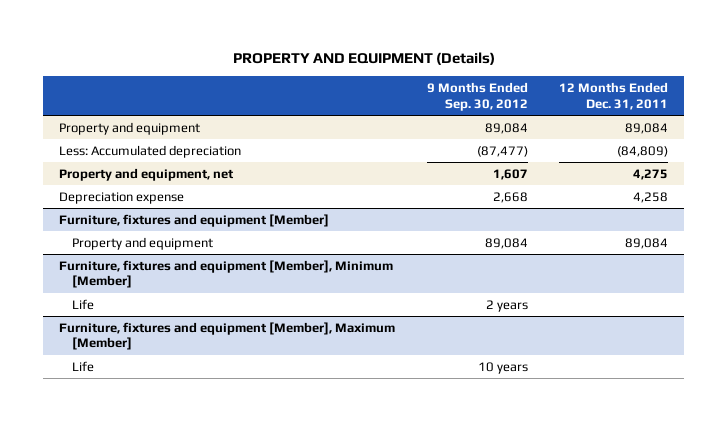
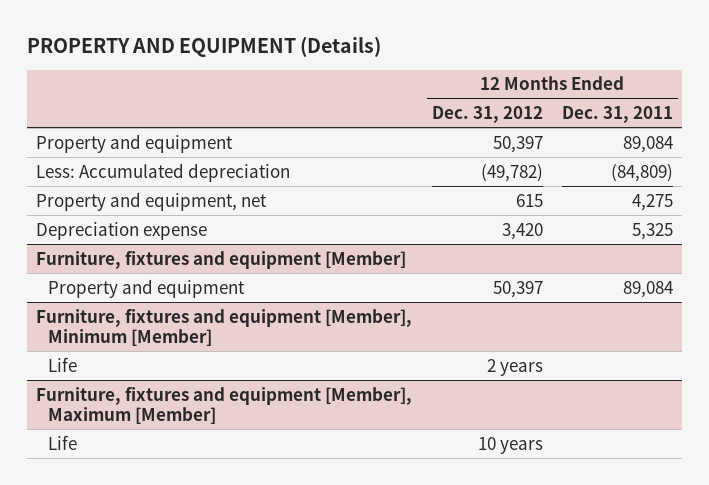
[426,81,528,111] 9 Months Ended Sep. 30, 2012 -> none
none -> [431,106,543,124] Dec. 31, 2012
[633,191,669,203] 4,258 -> [631,222,673,240] 5,325

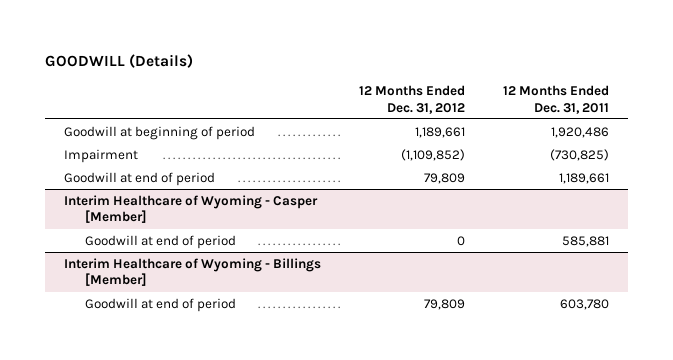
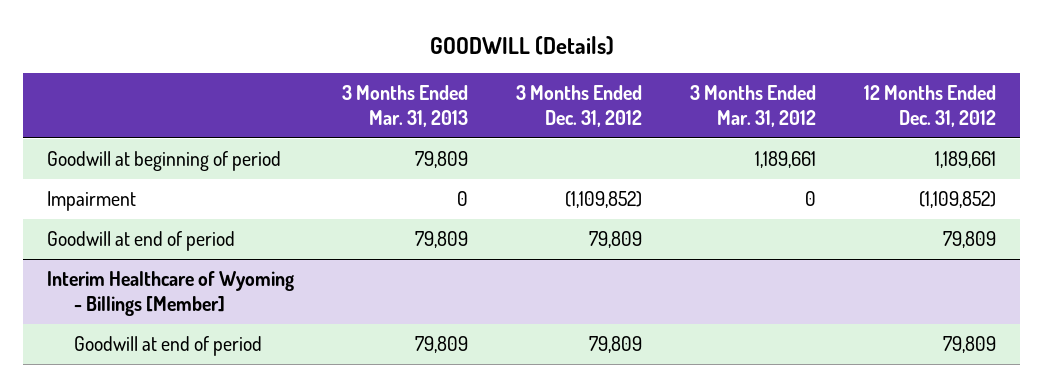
[502,85,609,114] 12 Months Ended Dec. 31, 2011 -> none
none -> [342,85,469,127] 3 Months Ended Mar. 31, 2013
none -> [516,85,643,127] 3 Months Ended Dec. 31, 2012
none -> [690,85,817,127] 3 Months Ended Mar. 31, 2012
[64,194,319,224] Interim Healthcare of Wyoming - Casper [Member] -> none
[84,234,236,249] Goodwill at end of period -> none

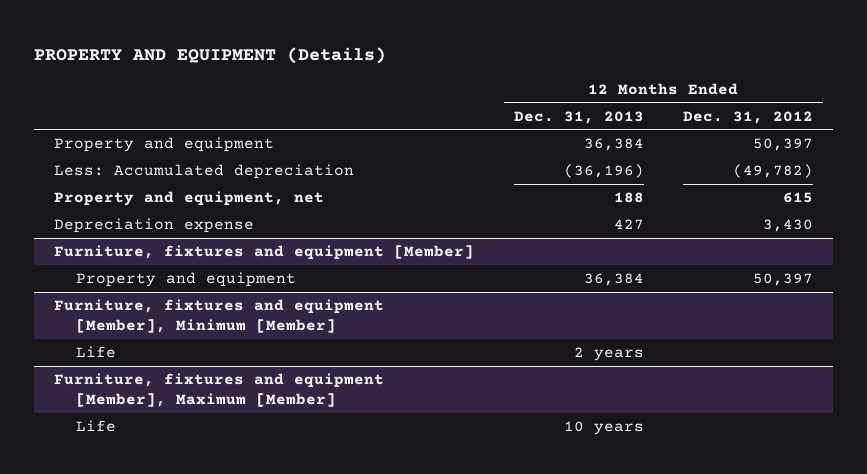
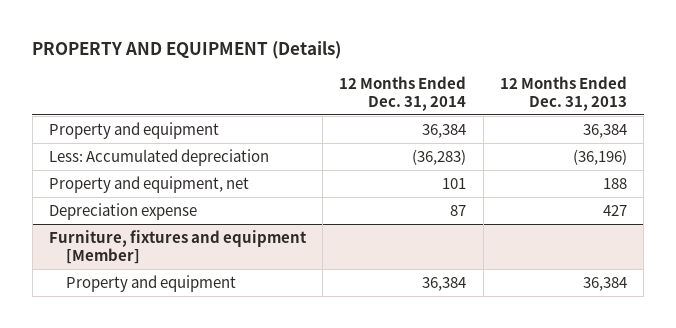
[683,110,814,124] Dec. 31, 2012 -> none
none -> [339,75,467,111] 12 Months Ended Dec. 31, 2014
[54,299,385,334] Furniture, fixtures and equipment [Member], Minimum [Member] -> none
[76,346,117,359] Life -> none
[54,373,385,408] Furniture, fixtures and equipment [Member], Maximum [Member] -> none
[76,420,117,433] Life -> none

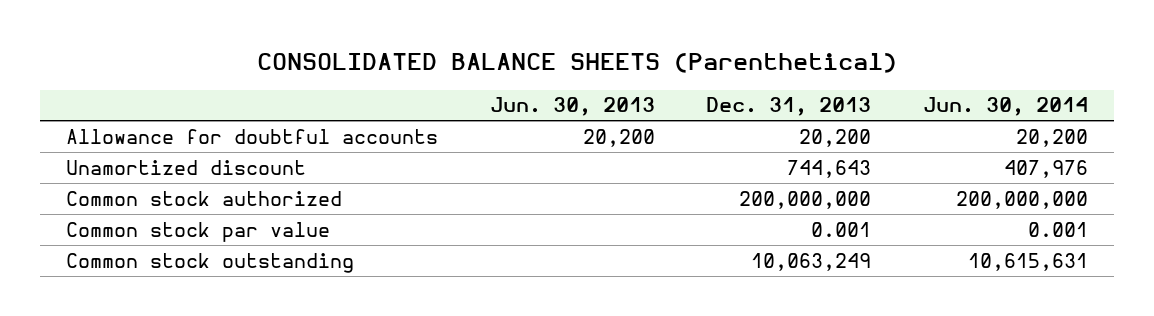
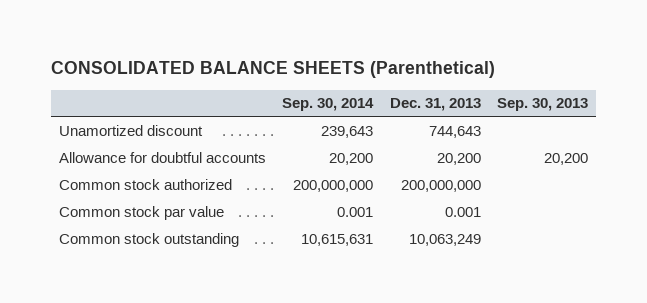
[489,97,655,117] Jun. 30, 2013 -> none
[922,97,1088,117] Jun. 30, 2014 -> none
none -> [282,98,375,112] Sep. 30, 2014
none -> [497,98,589,112] Sep. 30, 2013
[65,128,438,144] Allowance for doubtful accounts -> [59,151,267,163] Allowance for doubtful accounts

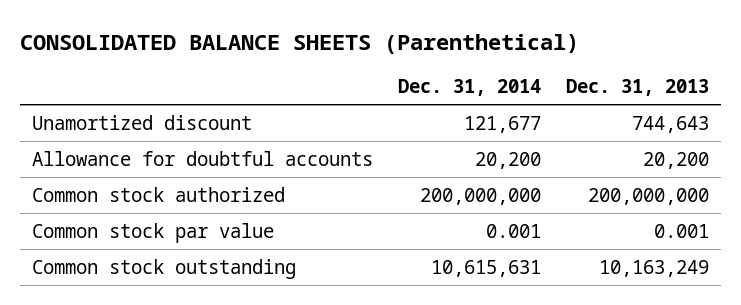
[282,98,375,112] Sep. 30, 2014 -> none
[497,98,589,112] Sep. 30, 2013 -> none
none -> [398,79,542,97] Dec. 31, 2014
[408,233,481,246] 10,063,249 -> [598,259,709,277] 10,163,249

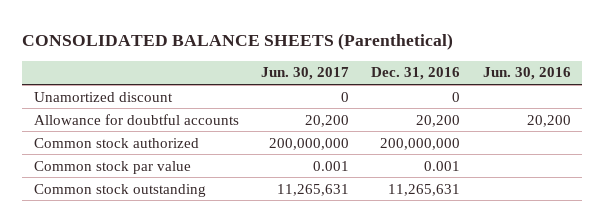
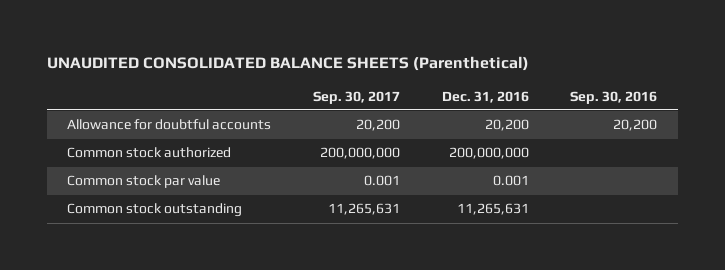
[22,32,454,50] CONSOLIDATED BALANCE SHEETS (Parenthetical) -> [46,56,529,72] UNAUDITED CONSOLIDATED BALANCE SHEETS (Parenthetical)
[260,67,349,81] Jun. 30, 2017 -> none
[482,67,571,81] Jun. 30, 2016 -> none
none -> [313,90,401,104] Sep. 30, 2017
none -> [570,90,658,104] Sep. 30, 2016
[33,91,173,102] Unamortized discount -> none

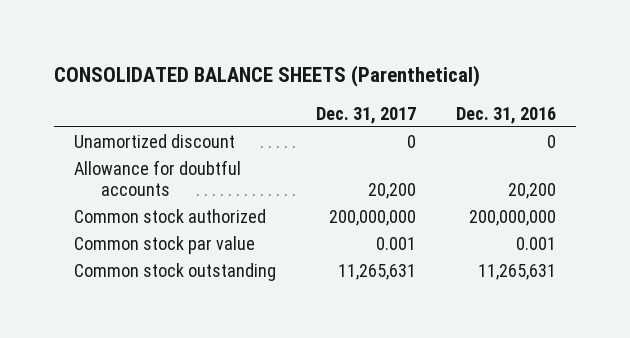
[46,56,529,72] UNAUDITED CONSOLIDATED BALANCE SHEETS (Parenthetical) -> [54,64,481,87] CONSOLIDATED BALANCE SHEETS (Parenthetical)
[313,90,401,104] Sep. 30, 2017 -> none
[570,90,658,104] Sep. 30, 2016 -> none
none -> [316,106,417,124] Dec. 31, 2017
none -> [74,133,236,148] Unamortized discount

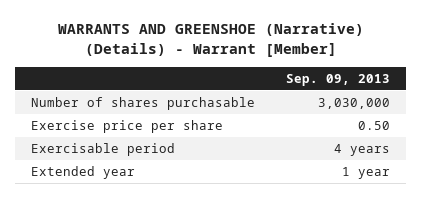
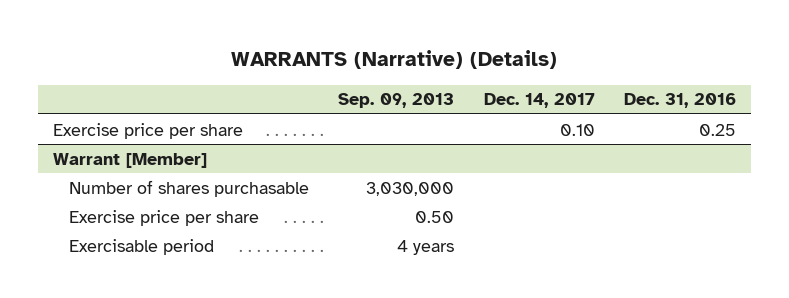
[57,23,364,58] WARRANTS AND GREENSHOE (Narrative) (Details) - Warrant [Member] -> [231,50,558,70] WARRANTS (Narrative) (Details)
none -> [483,93,595,109] Dec. 14, 2017
none -> [624,93,737,109] Dec. 31, 2016
none -> [52,122,243,139] Exercise price per share
none -> [52,152,207,168] Warrant [Member]
[30,166,135,180] Extended year -> none

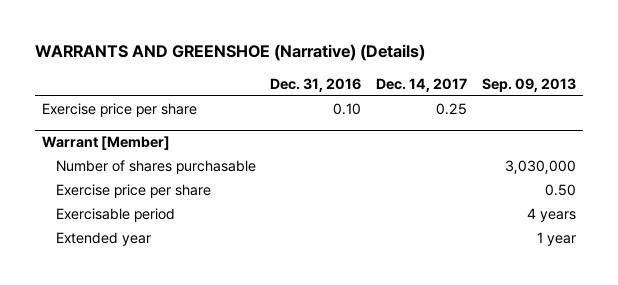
[231,50,558,70] WARRANTS (Narrative) (Details) -> [34,44,425,62] WARRANTS AND GREENSHOE (Narrative) (Details)
[559,123,595,136] 0.10 -> [435,103,467,116] 0.25
[699,123,737,136] 0.25 -> [333,103,362,116] 0.10
none -> [55,232,151,247] Extended year

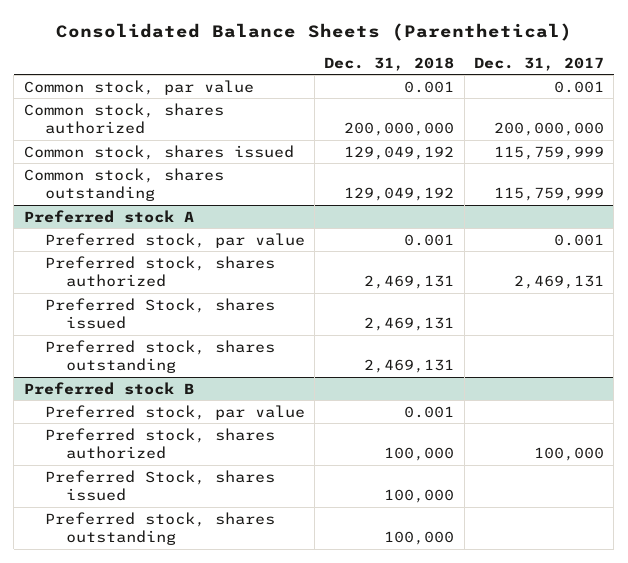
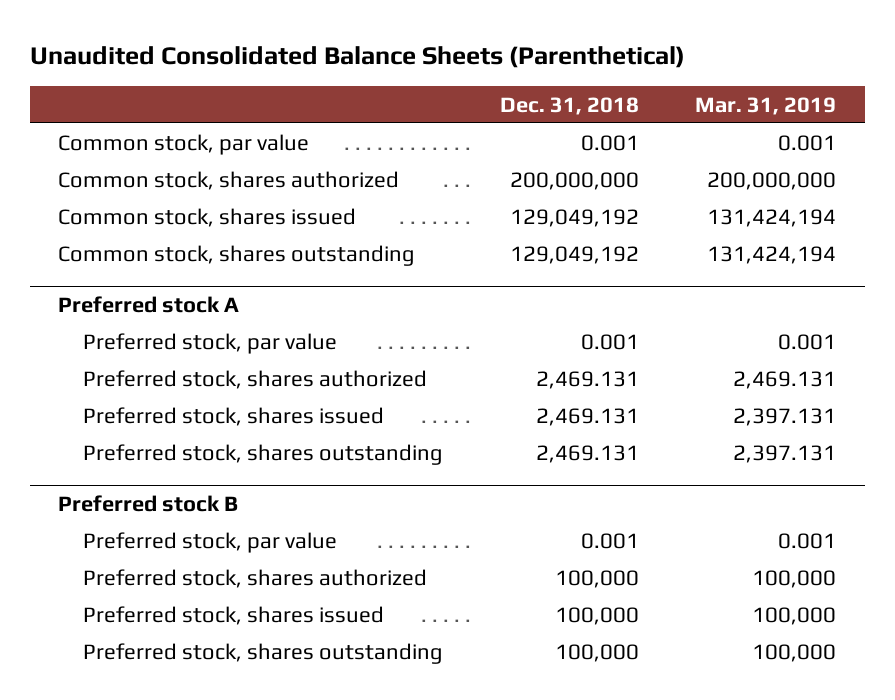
[55,22,572,41] Consolidated Balance Sheets (Parenthetical) -> [29,45,685,68] Unaudited Consolidated Balance Sheets (Parenthetical)
[473,56,604,71] Dec. 31, 2017 -> none
none -> [695,96,837,115] Mar. 31, 2019
[364,274,455,289] 2,469,131 -> [535,370,639,389] 2,469.131
[44,297,275,329] Preferred Stock, shares issued -> [82,406,384,426] Preferred stock, shares issued
[364,316,455,331] 2,469,131 -> [535,407,639,426] 2,469.131
[364,358,455,373] 2,469,131 -> [535,444,639,463] 2,469.131
[44,469,275,501] Preferred Stock, shares issued -> [82,605,384,625] Preferred stock, shares issued

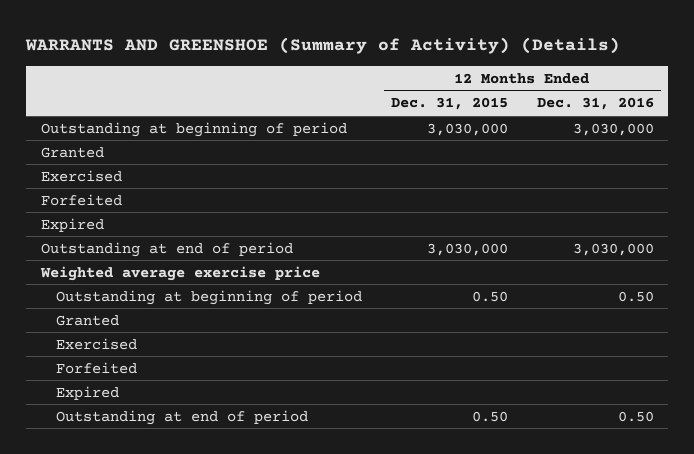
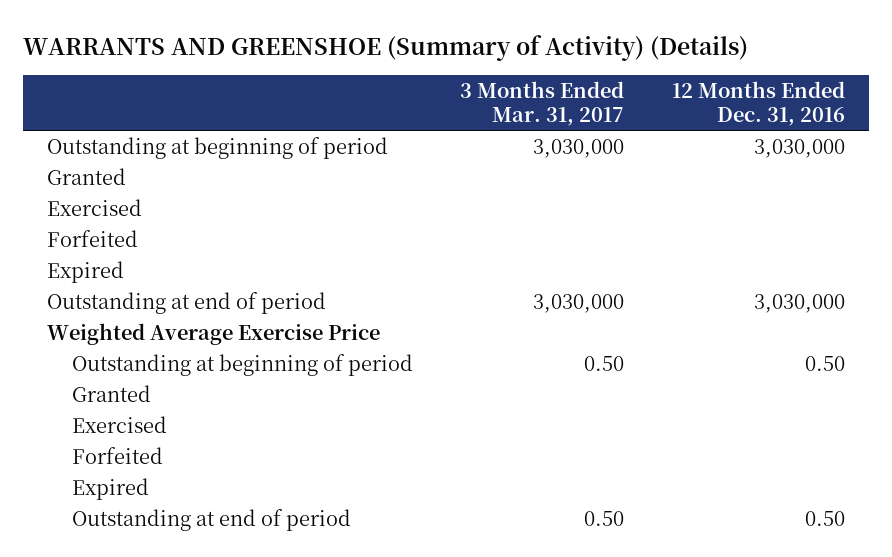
[391,97,509,111] Dec. 31, 2015 -> none
none -> [460,80,625,127] 3 Months Ended Mar. 31, 2017
[39,265,320,281] Weighted average exercise price -> [47,322,381,345] Weighted Average Exercise Price

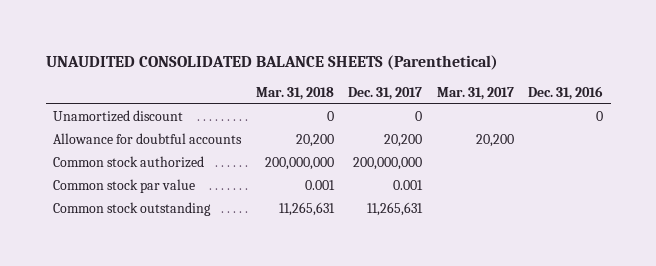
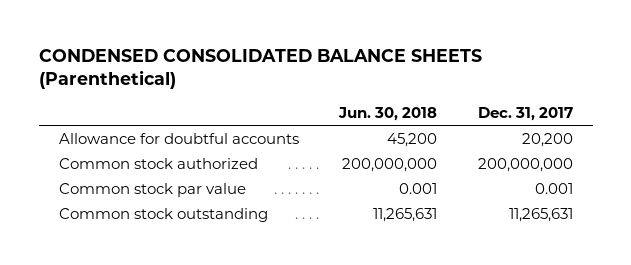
[45,55,498,71] UNAUDITED CONSOLIDATED BALANCE SHEETS (Parenthetical) -> [38,48,482,90] CONDENSED CONSOLIDATED BALANCE SHEETS (Parenthetical)
[255,87,334,101] Mar. 31, 2018 -> none
[436,87,514,101] Mar. 31, 2017 -> none
[528,86,604,101] Dec. 31, 2016 -> none
none -> [338,107,438,122] Jun. 30, 2018
[53,110,184,123] Unamortized discount -> none

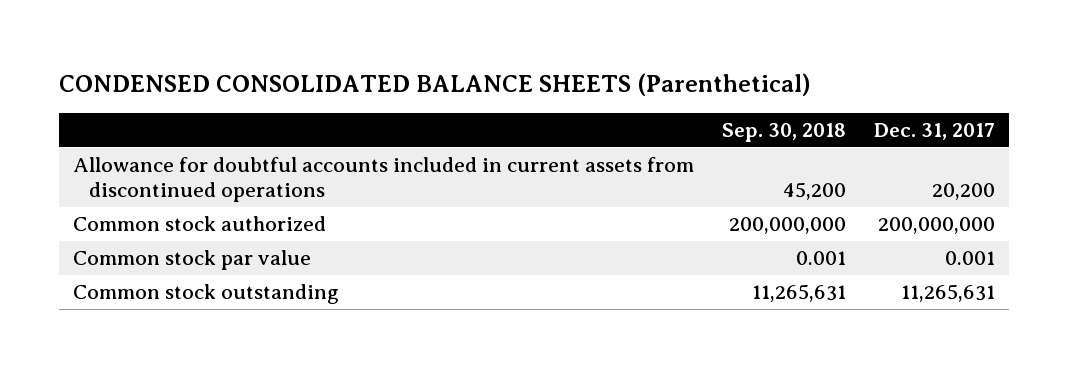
[338,107,438,122] Jun. 30, 2018 -> none
none -> [722,123,847,143] Sep. 30, 2018
[58,132,299,144] Allowance for doubtful accounts -> [73,157,695,203] Allowance for doubtful accounts included in current assets from discontinued operations

